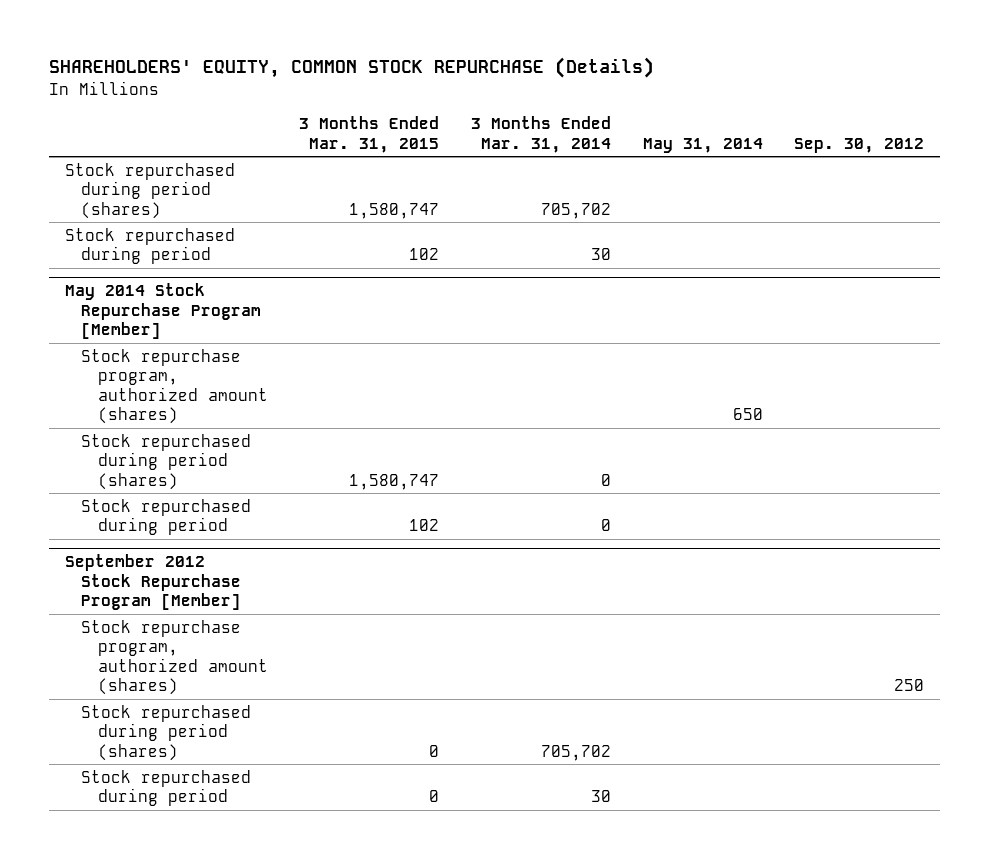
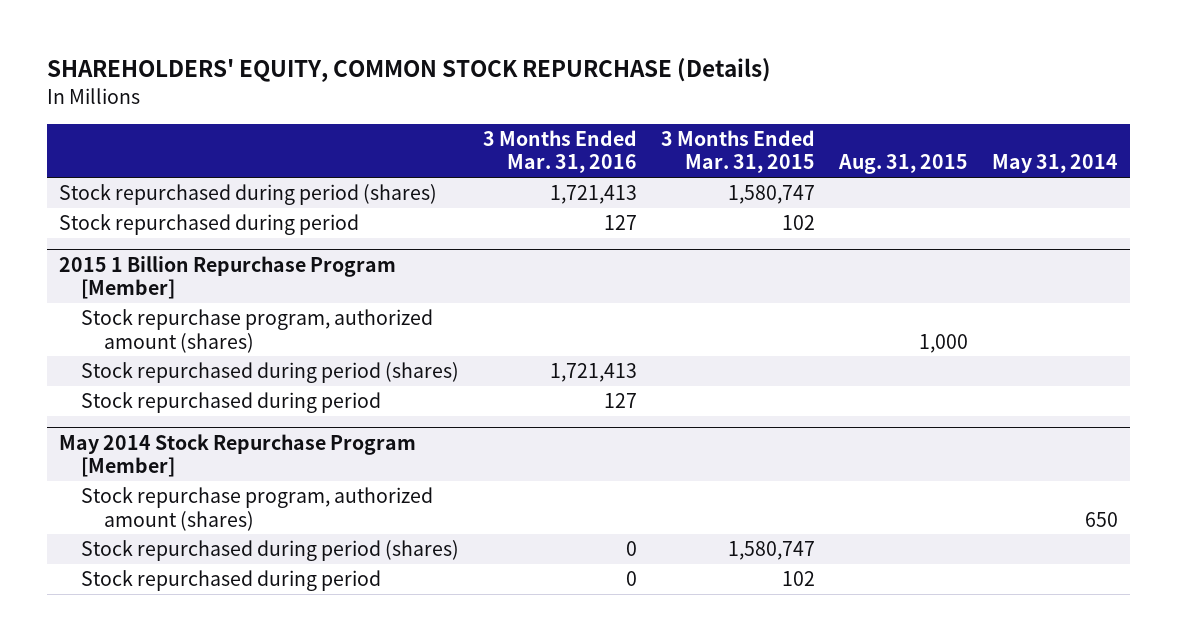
[470,116,611,153] 3 Months Ended Mar. 31, 2014 -> none
[794,137,925,153] Sep. 30, 2012 -> none
none -> [483,129,638,174] 3 Months Ended Mar. 31, 2016
none -> [838,154,969,175] Aug. 31, 2015
none -> [58,255,396,300] 2015 1 Billion Repurchase Program [Member]
none -> [81,309,434,353] Stock repurchase program, authorized amount (shares)
none -> [81,362,460,384] Stock repurchased during period (shares)
none -> [81,392,382,414] Stock repurchased during period
[64,554,242,611] September 2012 Stock Repurchase Program [Member] -> none
[81,619,268,696] Stock repurchase program, authorized amount (shares) -> none
[81,704,252,761] Stock repurchased during period (shares) -> none
[81,769,252,807] Stock repurchased during period -> none

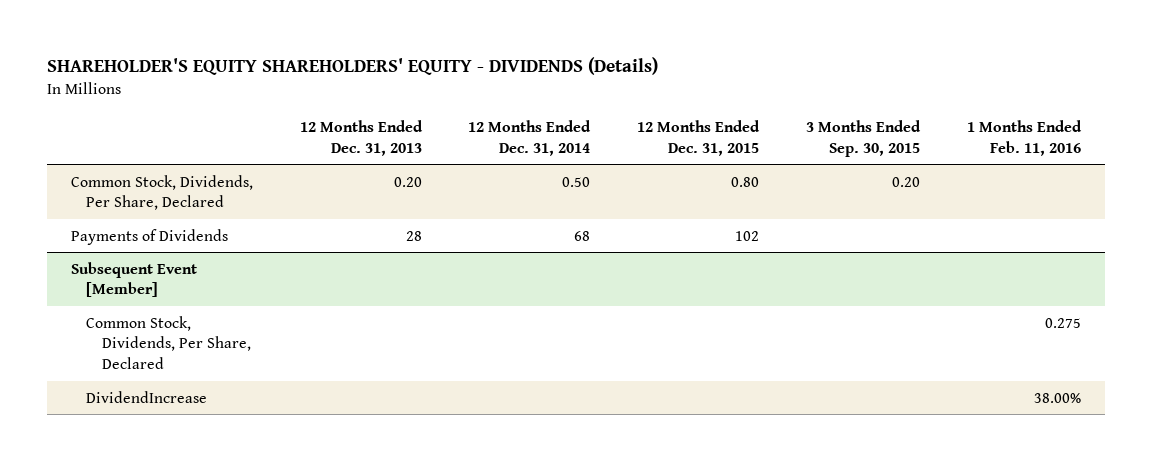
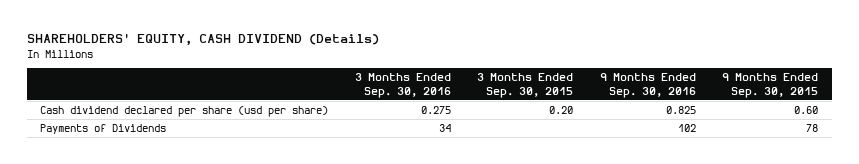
[47,57,659,76] SHAREHOLDER'S EQUITY SHAREHOLDERS' EQUITY - DIVIDENDS (Details) -> [27,33,380,47] SHAREHOLDERS' EQUITY, CASH DIVIDEND (Details)
[299,119,423,156] 12 Months Ended Dec. 31, 2013 -> none
[468,119,592,156] 12 Months Ended Dec. 31, 2014 -> none
[637,119,761,156] 12 Months Ended Dec. 31, 2015 -> none
[967,119,1083,156] 1 Months Ended Feb. 11, 2016 -> none
none -> [354,73,451,98] 3 Months Ended Sep. 30, 2016
none -> [599,73,696,98] 9 Months Ended Sep. 30, 2016
none -> [722,73,819,98] 9 Months Ended Sep. 30, 2015
[70,174,253,211] Common Stock, Dividends, Per Share, Declared -> [40,105,329,117] Cash dividend declared per share (usd per share)
[70,261,197,298] Subsequent Event [Member] -> none
[86,315,251,370] Common Stock, Dividends, Per Share, Declared -> none
[86,390,208,403] DividendIncrease -> none

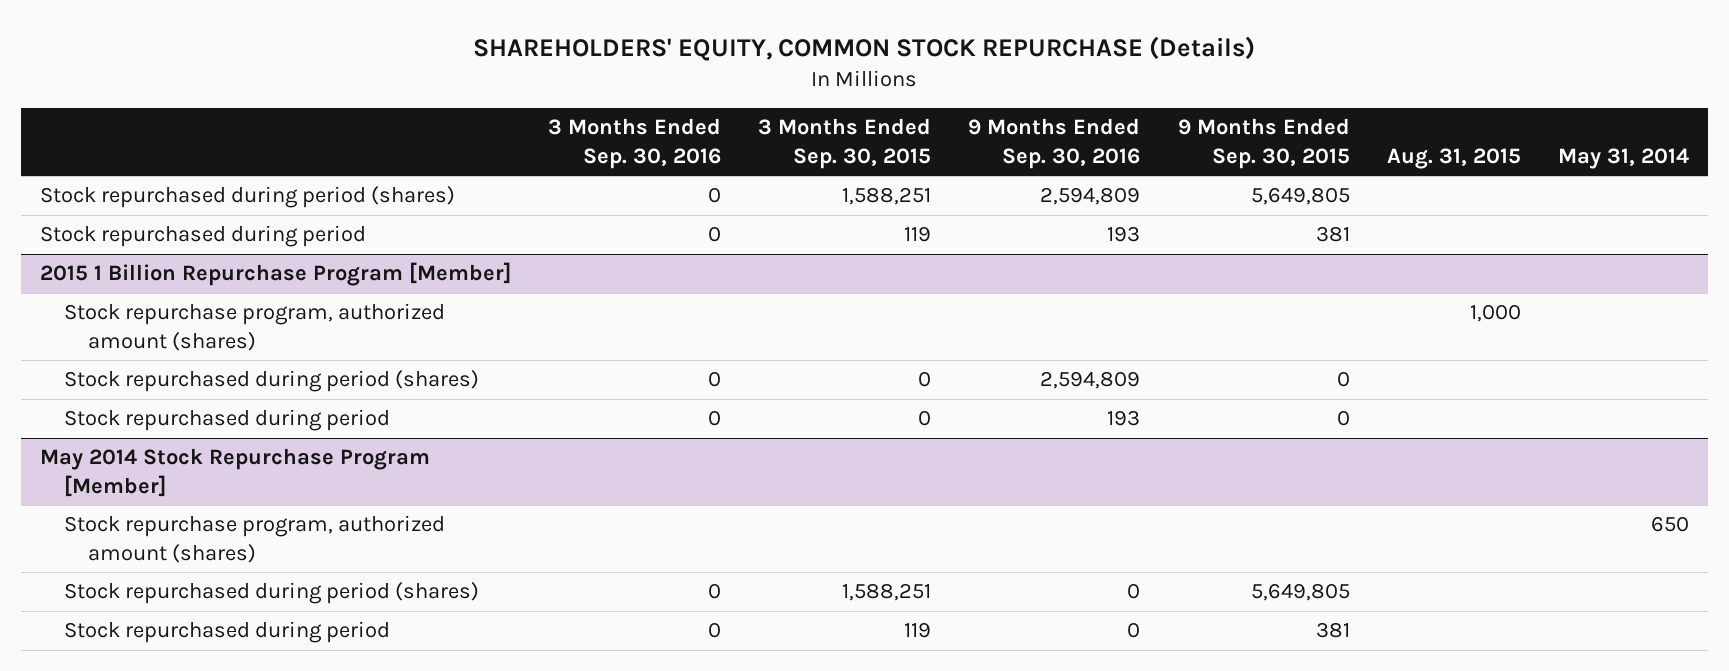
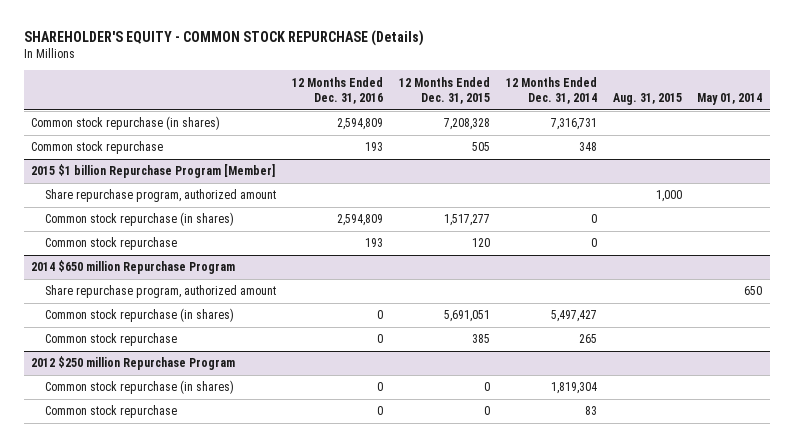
[473,35,1256,61] SHAREHOLDERS' EQUITY, COMMON STOCK REPURCHASE (Details) -> [23,30,424,47] SHAREHOLDER'S EQUITY - COMMON STOCK REPURCHASE (Details)
[548,118,722,169] 3 Months Ended Sep. 30, 2016 -> none
[758,118,932,169] 3 Months Ended Sep. 30, 2015 -> none
[968,118,1141,169] 9 Months Ended Sep. 30, 2016 -> none
[1177,118,1350,169] 9 Months Ended Sep. 30, 2015 -> none
[1558,147,1690,169] May 31, 2014 -> none
none -> [291,76,383,104] 12 Months Ended Dec. 31, 2016
none -> [398,76,490,104] 12 Months Ended Dec. 31, 2015
none -> [505,76,597,104] 12 Months Ended Dec. 31, 2014
none -> [697,92,763,105] May 01, 2014
[39,448,430,497] May 2014 Stock Repurchase Program [Member] -> none
[63,515,445,563] Stock repurchase program, authorized amount (shares) -> none
[63,582,479,605] Stock repurchased during period (shares) -> none
[63,621,390,644] Stock repurchased during period -> none
[39,186,455,209] Stock repurchased during period (shares) -> [31,116,221,131] Common stock repurchase (in shares)
[39,225,366,248] Stock repurchased during period -> [31,141,164,155] Common stock repurchase
[39,262,511,287] 2015 1 Billion Repurchase Program [Member] -> [31,164,276,179] 2015 $1 billion Repurchase Program [Member]
[63,303,445,351] Stock repurchase program, authorized amount (shares) -> [44,189,276,203] Share repurchase program, authorized amount
[63,370,479,393] Stock repurchased during period (shares) -> [44,212,234,227] Common stock repurchase (in shares)
[63,409,390,432] Stock repurchased during period -> [44,237,177,251] Common stock repurchase
none -> [31,260,236,275] 2014 $650 million Repurchase Program
none -> [44,285,276,299] Share repurchase program, authorized amount
none -> [44,308,234,323] Common stock repurchase (in shares)
none -> [44,333,177,347] Common stock repurchase
none -> [31,356,236,371] 2012 $250 million Repurchase Program
none -> [44,380,234,395] Common stock repurchase (in shares)
none -> [44,405,177,419] Common stock repurchase

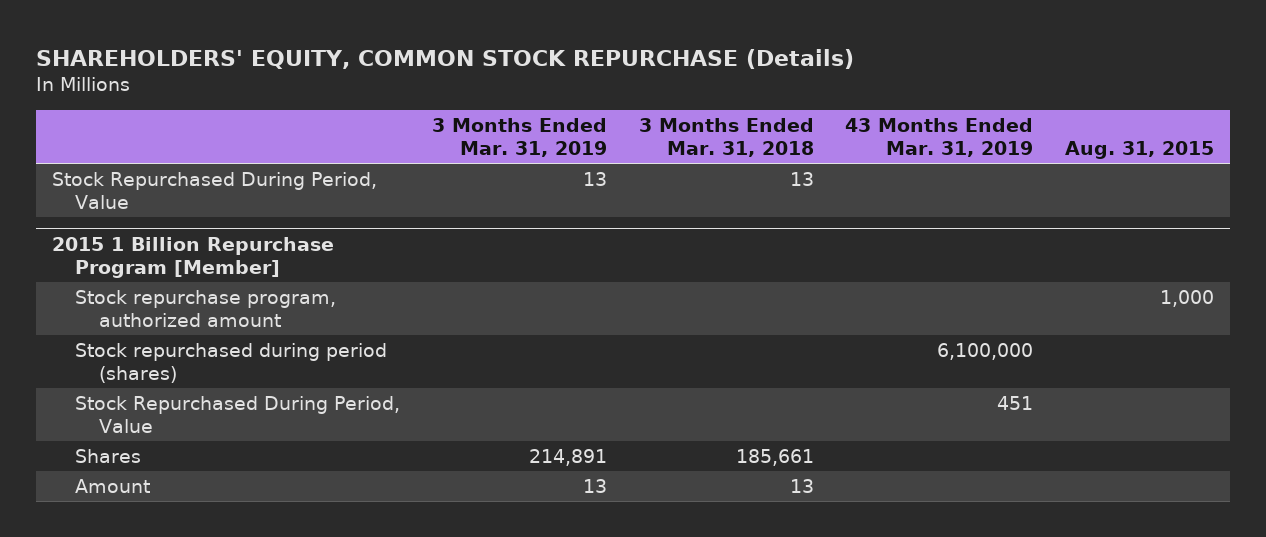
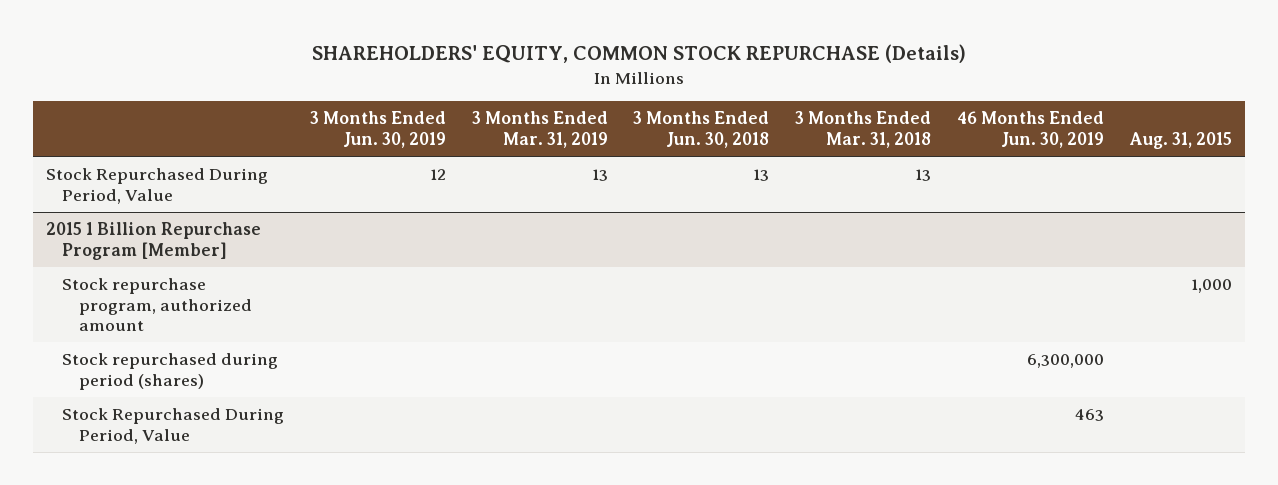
[845,118,1034,158] 43 Months Ended Mar. 31, 2019 -> none
none -> [309,111,446,149] 3 Months Ended Jun. 30, 2019
none -> [633,111,770,149] 3 Months Ended Jun. 30, 2018
none -> [956,111,1104,149] 46 Months Ended Jun. 30, 2019
[75,449,142,464] Shares -> none
[75,479,151,494] Amount -> none

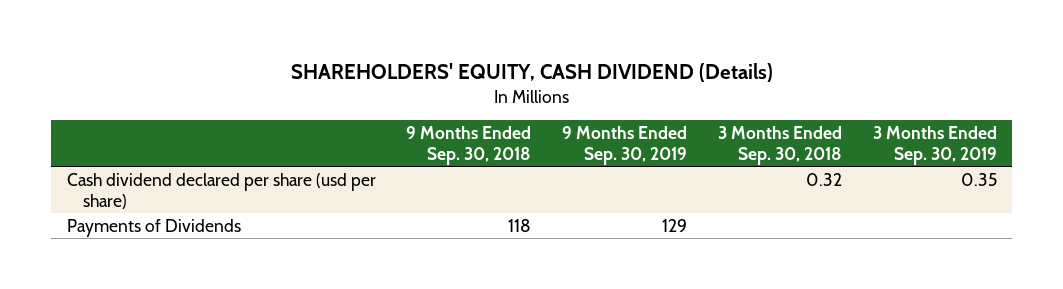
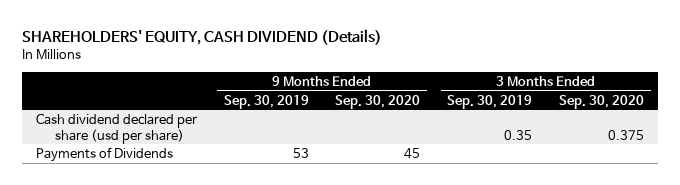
[406,126,532,165] 9 Months Ended Sep. 30, 2018 -> none
[718,126,843,165] 3 Months Ended Sep. 30, 2018 -> none
none -> [335,94,421,109] Sep. 30, 2020
none -> [559,94,645,109] Sep. 30, 2020
[662,218,688,232] 129 -> [292,147,309,158] 53

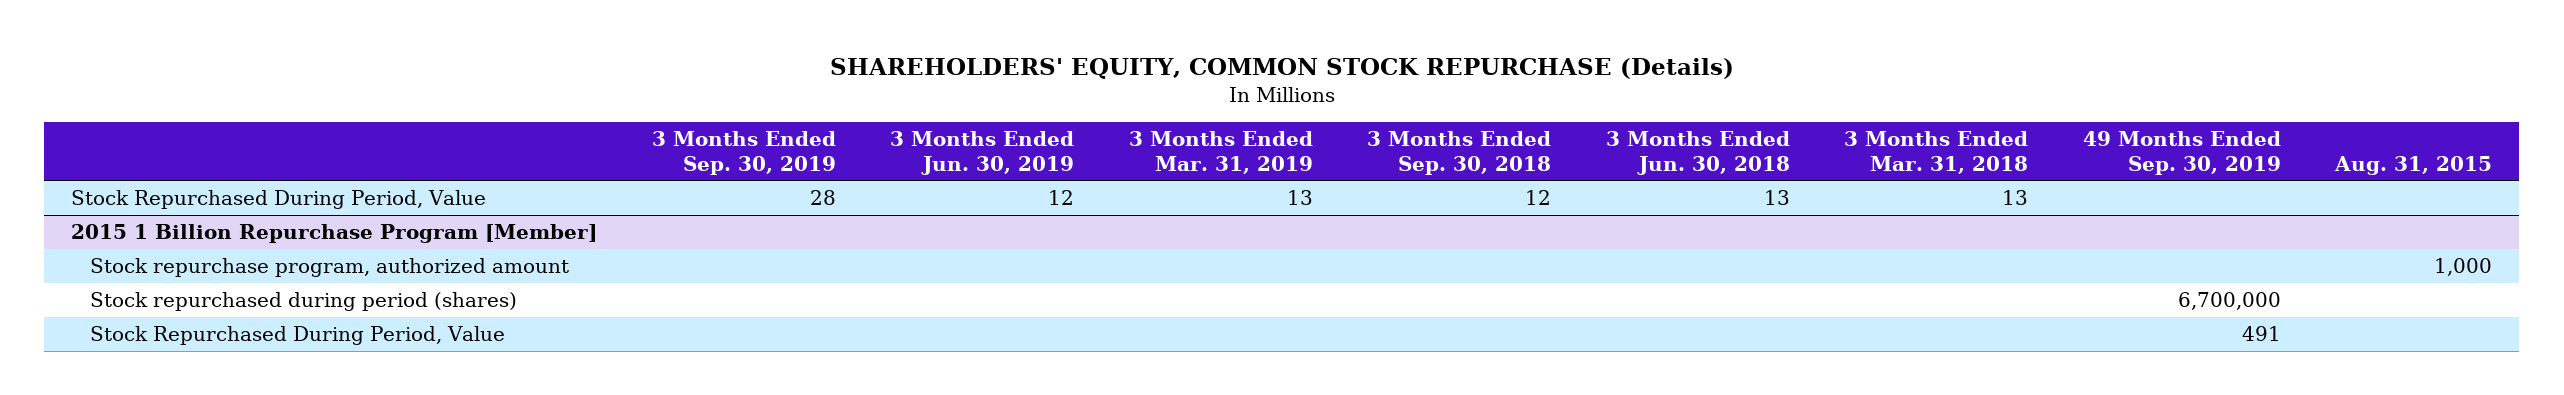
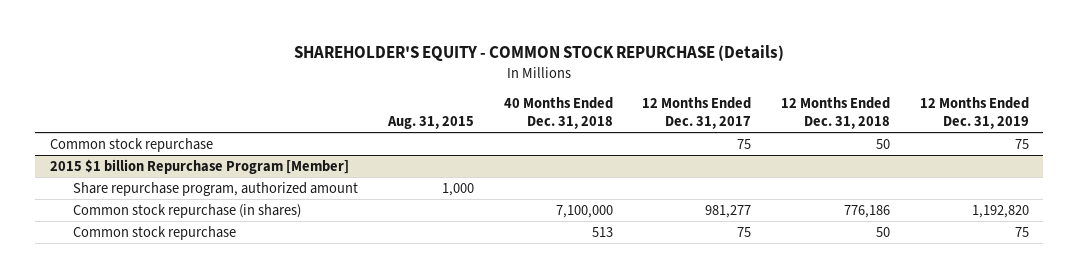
[829,58,1734,80] SHAREHOLDERS' EQUITY, COMMON STOCK REPURCHASE (Details) -> [294,45,785,63] SHAREHOLDER'S EQUITY - COMMON STOCK REPURCHASE (Details)
[651,131,836,175] 3 Months Ended Sep. 30, 2019 -> none
[890,131,1075,175] 3 Months Ended Jun. 30, 2019 -> none
[1128,131,1313,174] 3 Months Ended Mar. 31, 2019 -> none
[1367,131,1552,175] 3 Months Ended Sep. 30, 2018 -> none
[1605,131,1790,175] 3 Months Ended Jun. 30, 2018 -> none
[1844,131,2029,174] 3 Months Ended Mar. 31, 2018 -> none
[2082,131,2281,175] 49 Months Ended Sep. 30, 2019 -> none
none -> [503,97,613,130] 40 Months Ended Dec. 31, 2018
none -> [642,97,752,130] 12 Months Ended Dec. 31, 2017
none -> [780,97,890,130] 12 Months Ended Dec. 31, 2018
none -> [919,97,1029,130] 12 Months Ended Dec. 31, 2019
[71,190,487,210] Stock Repurchased During Period, Value -> [50,137,214,152] Common stock repurchase
[71,224,598,244] 2015 1 Billion Repurchase Program [Member] -> [50,158,350,174] 2015 $1 billion Repurchase Program [Member]
[89,258,569,278] Stock repurchase program, authorized amount -> [73,181,359,196] Share repurchase program, authorized amount
[89,292,517,312] Stock repurchased during period (shares) -> [73,203,302,218] Common stock repurchase (in shares)
[89,326,505,346] Stock Repurchased During Period, Value -> [73,225,237,240] Common stock repurchase

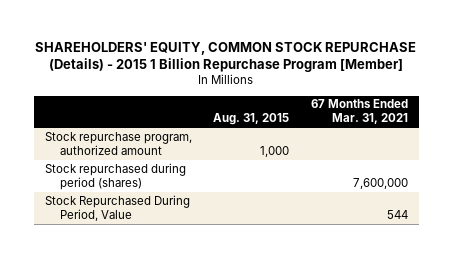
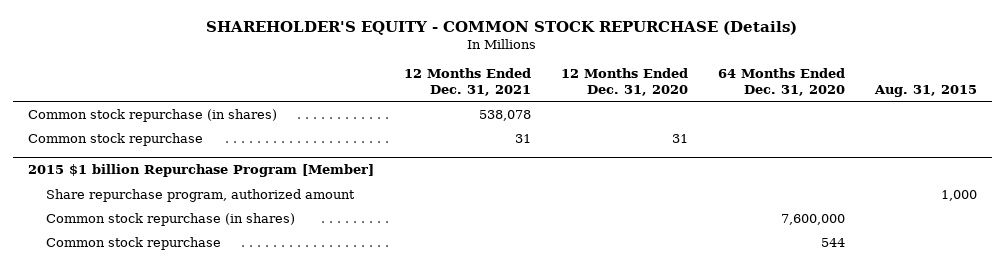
[35,41,417,73] SHAREHOLDERS' EQUITY, COMMON STOCK REPURCHASE (Details) - 2015 1 Billion Repurchase Program [Member] -> [206,21,798,36] SHAREHOLDER'S EQUITY - COMMON STOCK REPURCHASE (Details)
[310,99,408,125] 67 Months Ended Mar. 31, 2021 -> none
none -> [403,68,531,96] 12 Months Ended Dec. 31, 2021
none -> [560,68,688,96] 12 Months Ended Dec. 31, 2020
none -> [718,68,846,96] 64 Months Ended Dec. 31, 2020
[44,131,192,155] Stock repurchase program, authorized amount -> none
[44,162,186,190] Stock repurchased during period (shares) -> [27,108,277,122] Common stock repurchase (in shares)
[44,194,190,221] Stock Repurchased During Period, Value -> [27,132,203,146] Common stock repurchase
none -> [27,164,374,178] 2015 $1 billion Repurchase Program [Member]
none -> [45,188,355,202] Share repurchase program, authorized amount
none -> [45,212,295,226] Common stock repurchase (in shares)
none -> [45,236,221,250] Common stock repurchase

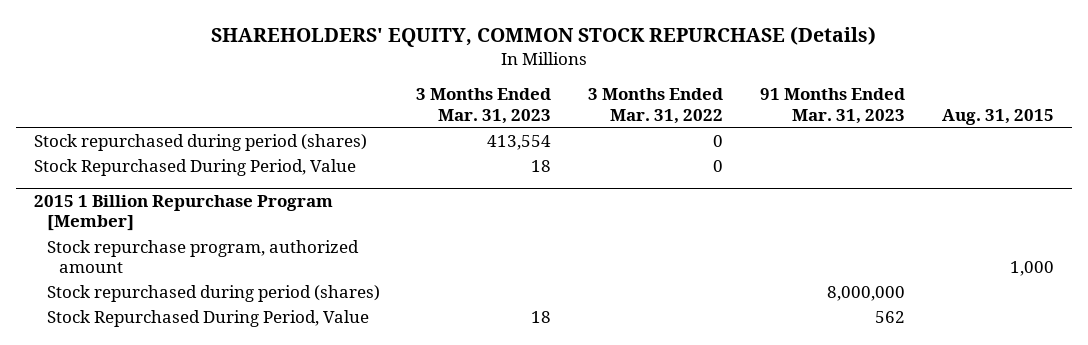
[206,21,798,36] SHAREHOLDER'S EQUITY - COMMON STOCK REPURCHASE (Details) -> [211,26,877,48] SHAREHOLDERS' EQUITY, COMMON STOCK REPURCHASE (Details)
[403,68,531,96] 12 Months Ended Dec. 31, 2021 -> none
[560,68,688,96] 12 Months Ended Dec. 31, 2020 -> none
[718,68,846,96] 64 Months Ended Dec. 31, 2020 -> none
none -> [416,88,552,124] 3 Months Ended Mar. 31, 2023
none -> [588,88,724,124] 3 Months Ended Mar. 31, 2022
none -> [759,88,905,124] 91 Months Ended Mar. 31, 2023
[27,108,277,122] Common stock repurchase (in shares) -> [34,133,368,151] Stock repurchased during period (shares)
[27,132,203,146] Common stock repurchase -> [34,158,357,176] Stock Repurchased During Period, Value
[27,164,374,178] 2015 $1 billion Repurchase Program [Member] -> [34,194,334,232] 2015 1 Billion Repurchase Program [Member]
[45,188,355,202] Share repurchase program, authorized amount -> [46,239,359,273] Stock repurchase program, authorized amount
[45,212,295,226] Common stock repurchase (in shares) -> [46,284,380,302] Stock repurchased during period (shares)
[45,236,221,250] Common stock repurchase -> [46,309,369,327] Stock Repurchased During Period, Value

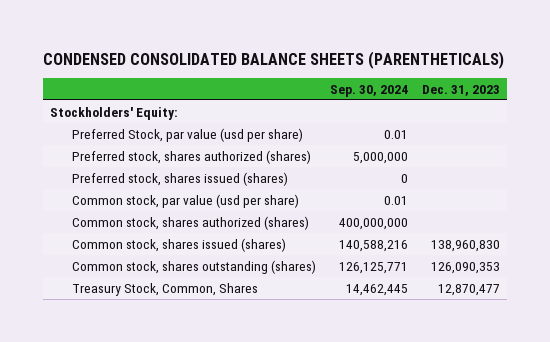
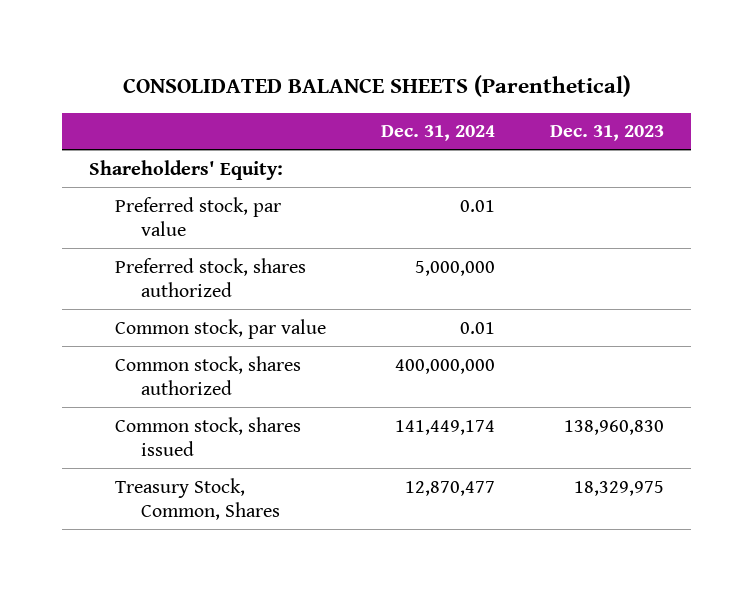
[43,50,505,69] CONDENSED CONSOLIDATED BALANCE SHEETS (PARENTHETICALS) -> [122,74,631,97] CONSOLIDATED BALANCE SHEETS (Parenthetical)
[329,84,408,97] Sep. 30, 2024 -> none
none -> [380,125,495,142] Dec. 31, 2024
[71,171,288,186] Preferred stock, shares issued (shares) -> none
[71,259,316,274] Common stock, shares outstanding (shares) -> none
[50,106,179,120] Stockholders' Equity: -> [89,159,284,180] Shareholders' Equity:
[71,127,303,142] Preferred Stock, par value (usd per share) -> [115,196,282,237] Preferred stock, par value
[71,149,311,164] Preferred stock, shares authorized (shares) -> [115,257,307,298] Preferred stock, shares authorized
[71,193,299,208] Common stock, par value (usd per share) -> [115,318,327,339] Common stock, par value
[71,215,309,230] Common stock, shares authorized (shares) -> [115,355,302,396] Common stock, shares authorized
[71,237,286,252] Common stock, shares issued (shares) -> [115,416,302,457] Common stock, shares issued
[438,283,501,296] 12,870,477 -> [573,480,664,496] 18,329,975

